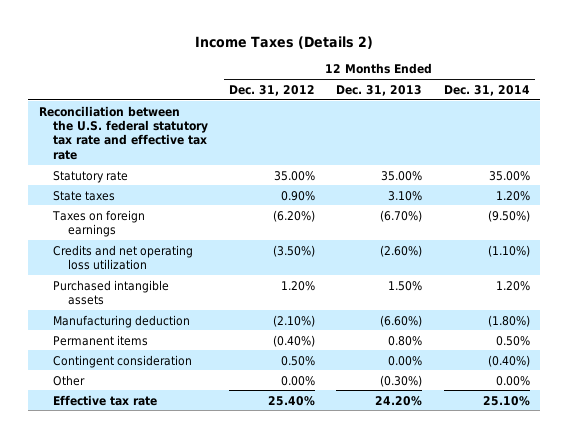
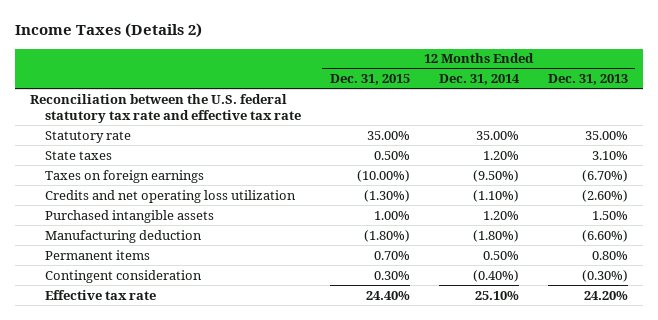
[229,84,316,96] Dec. 31, 2012 -> none
none -> [329,73,410,85] Dec. 31, 2015
[53,374,86,386] Other -> none
[388,355,423,366] 0.00% -> [581,269,628,282] (0.30%)

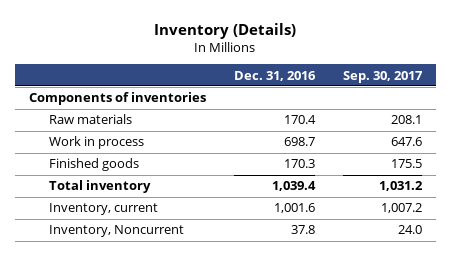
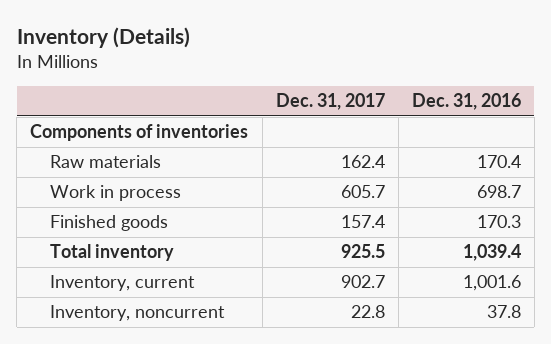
[342,70,423,83] Sep. 30, 2017 -> none
none -> [275,93,385,111] Dec. 31, 2017
[48,225,184,238] Inventory, Noncurrent -> [50,305,226,322] Inventory, noncurrent

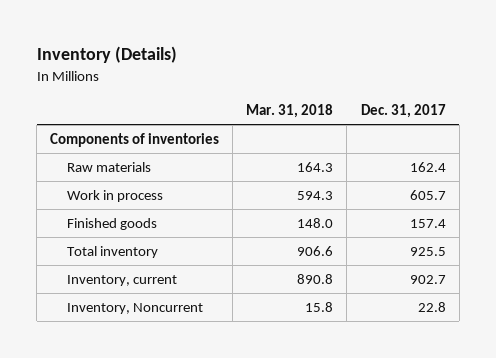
[411,93,521,111] Dec. 31, 2016 -> none
none -> [246,103,334,118] Mar. 31, 2018
[50,305,226,322] Inventory, noncurrent -> [66,302,203,314] Inventory, Noncurrent

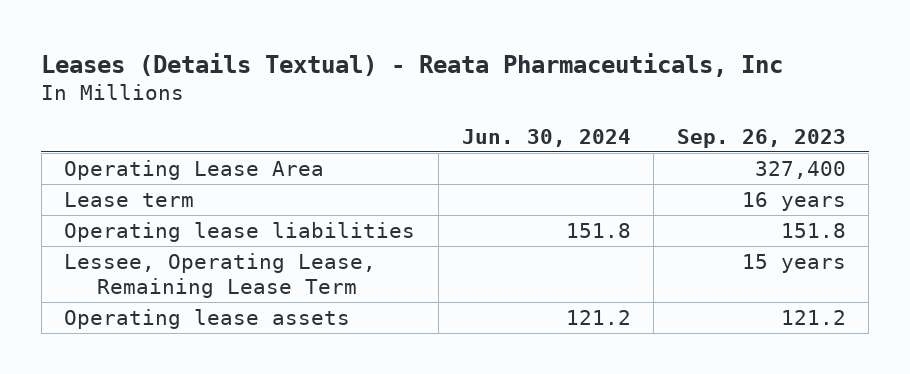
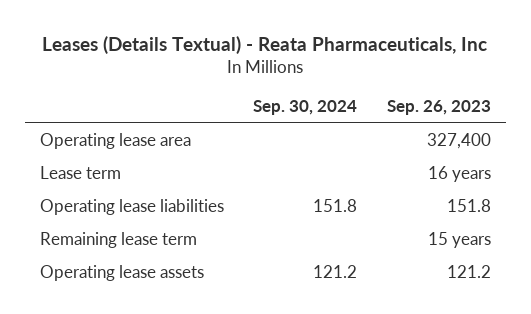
[461,128,631,147] Jun. 30, 2024 -> none
none -> [253,99,358,115] Sep. 30, 2024
[64,160,325,181] Operating Lease Area -> [39,133,191,150] Operating lease area
[64,253,377,299] Lessee, Operating Lease, Remaining Lease Term -> [39,232,197,249] Remaining lease term

